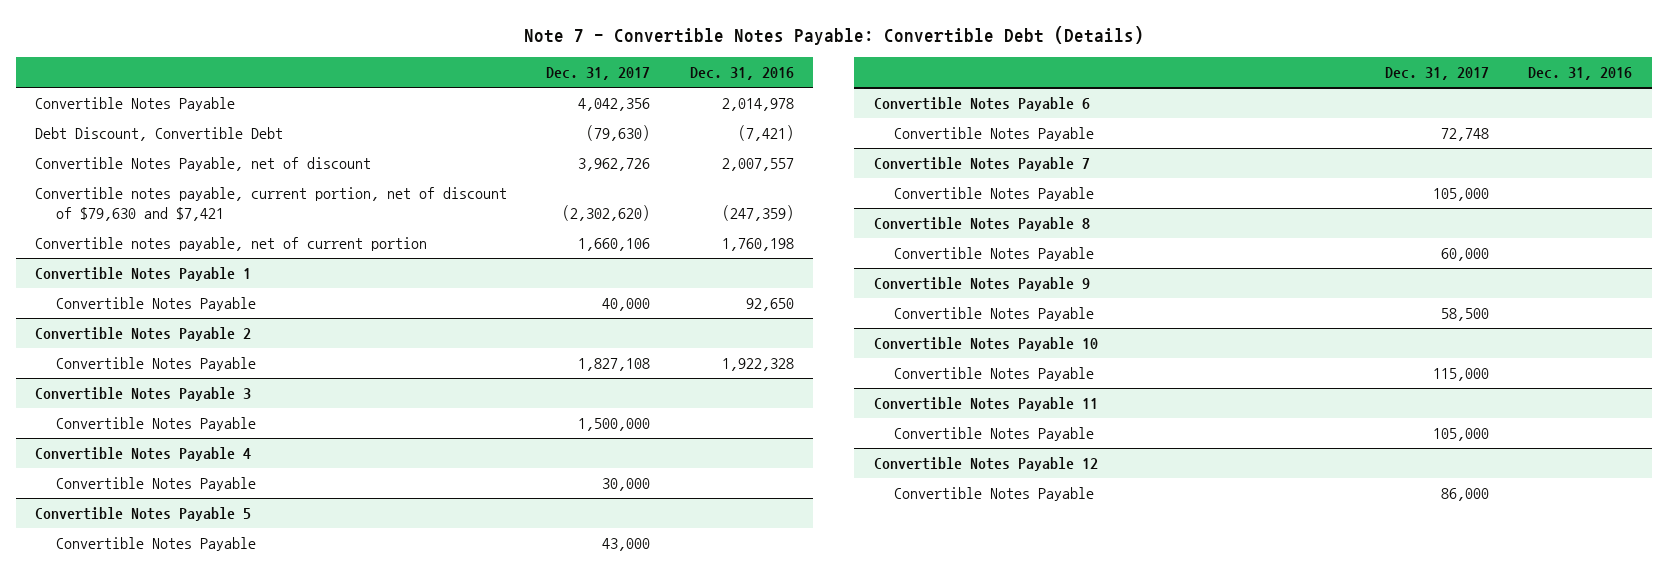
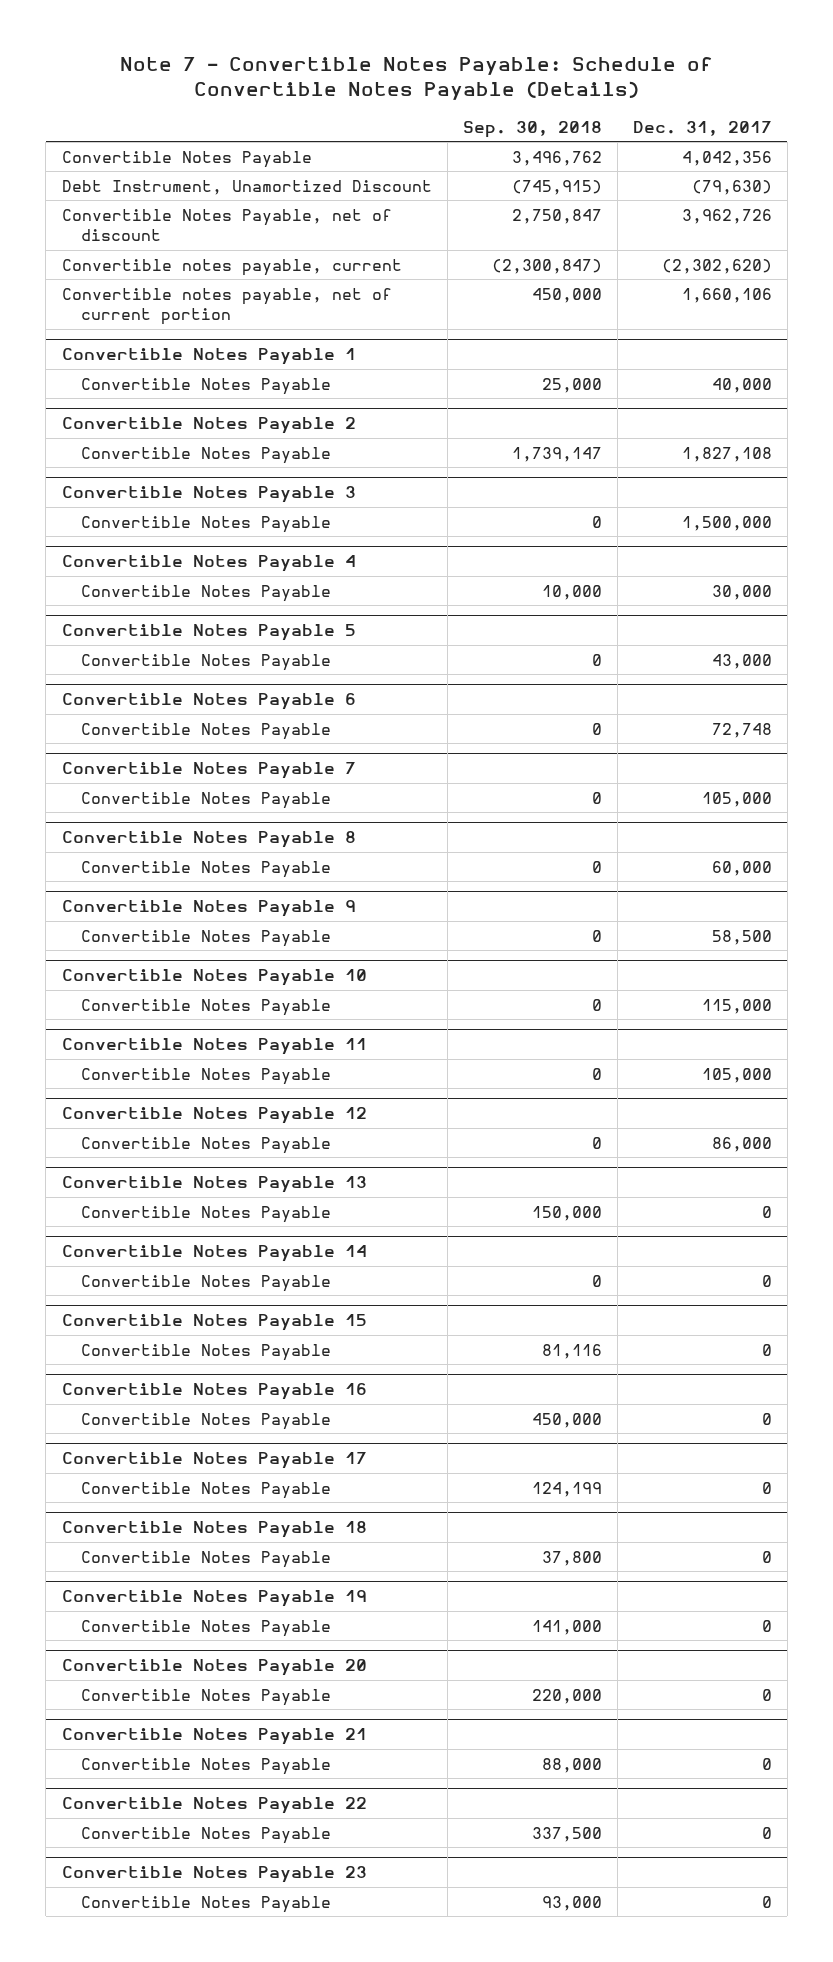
[523,25,1144,45] Note 7 - Convertible Notes Payable: Convertible Debt (Details) -> [119,56,713,100] Note 7 - Convertible Notes Payable: Schedule of Convertible Notes Payable (Details)
[689,67,794,81] Dec. 31, 2016 -> none
none -> [462,120,602,138] Sep. 30, 2018
[35,127,284,142] Debt Discount, Convertible Debt -> [61,179,432,195] Debt Instrument, Unamortized Discount
[35,187,508,222] Convertible notes payable, current portion, net of discount of $79,630 and $7,421 -> [61,258,402,276] Convertible notes payable, current
none -> [61,1175,367,1193] Convertible Notes Payable 13
none -> [81,1205,332,1223] Convertible Notes Payable
none -> [61,1244,367,1262] Convertible Notes Payable 14
none -> [81,1274,332,1292] Convertible Notes Payable
none -> [61,1313,367,1331] Convertible Notes Payable 15
none -> [81,1343,332,1361] Convertible Notes Payable
none -> [61,1382,367,1400] Convertible Notes Payable 16
none -> [81,1412,332,1430] Convertible Notes Payable
none -> [61,1451,367,1469] Convertible Notes Payable 17
none -> [81,1481,332,1499] Convertible Notes Payable
none -> [61,1520,367,1538] Convertible Notes Payable 18
none -> [81,1550,332,1568] Convertible Notes Payable
none -> [61,1589,367,1607] Convertible Notes Payable 19
none -> [81,1619,332,1637] Convertible Notes Payable
none -> [61,1658,367,1676] Convertible Notes Payable 20
none -> [81,1688,332,1706] Convertible Notes Payable
none -> [61,1727,367,1745] Convertible Notes Payable 21
none -> [81,1757,332,1775] Convertible Notes Payable
none -> [61,1796,367,1814] Convertible Notes Payable 22
none -> [81,1826,332,1844] Convertible Notes Payable
none -> [61,1865,367,1883] Convertible Notes Payable 23
none -> [81,1895,332,1913] Convertible Notes Payable

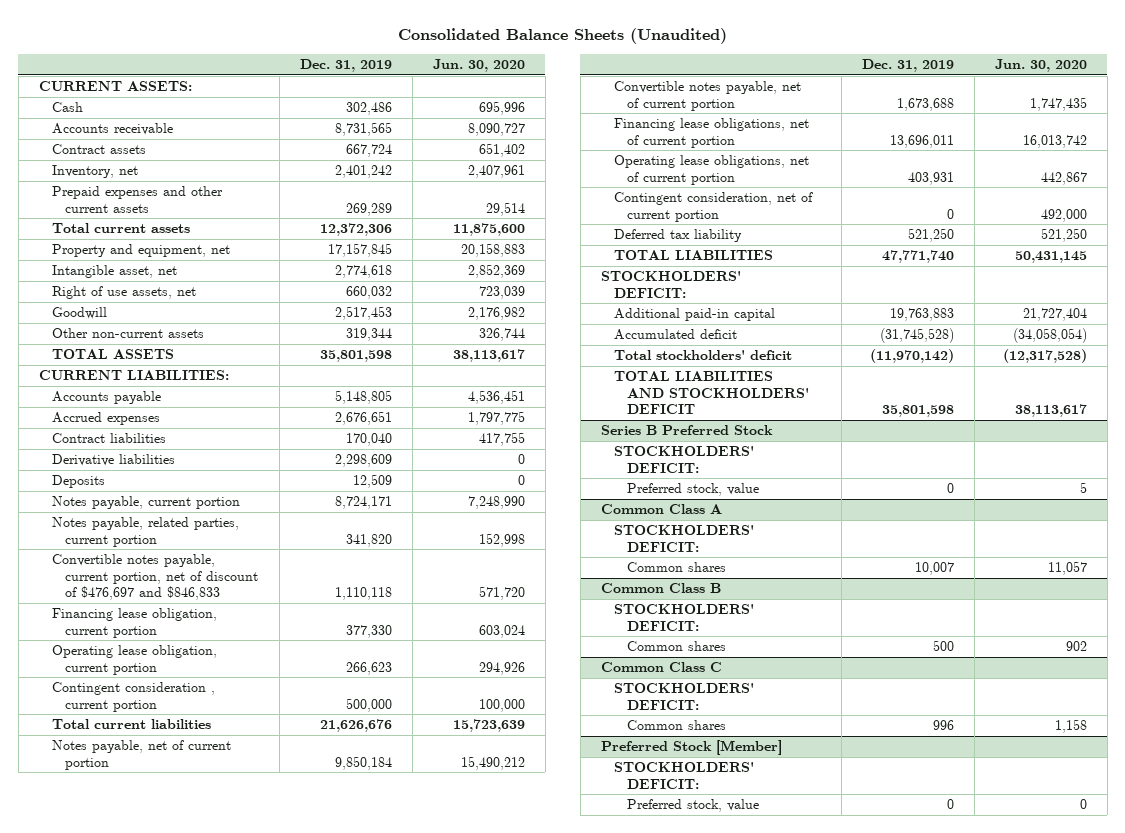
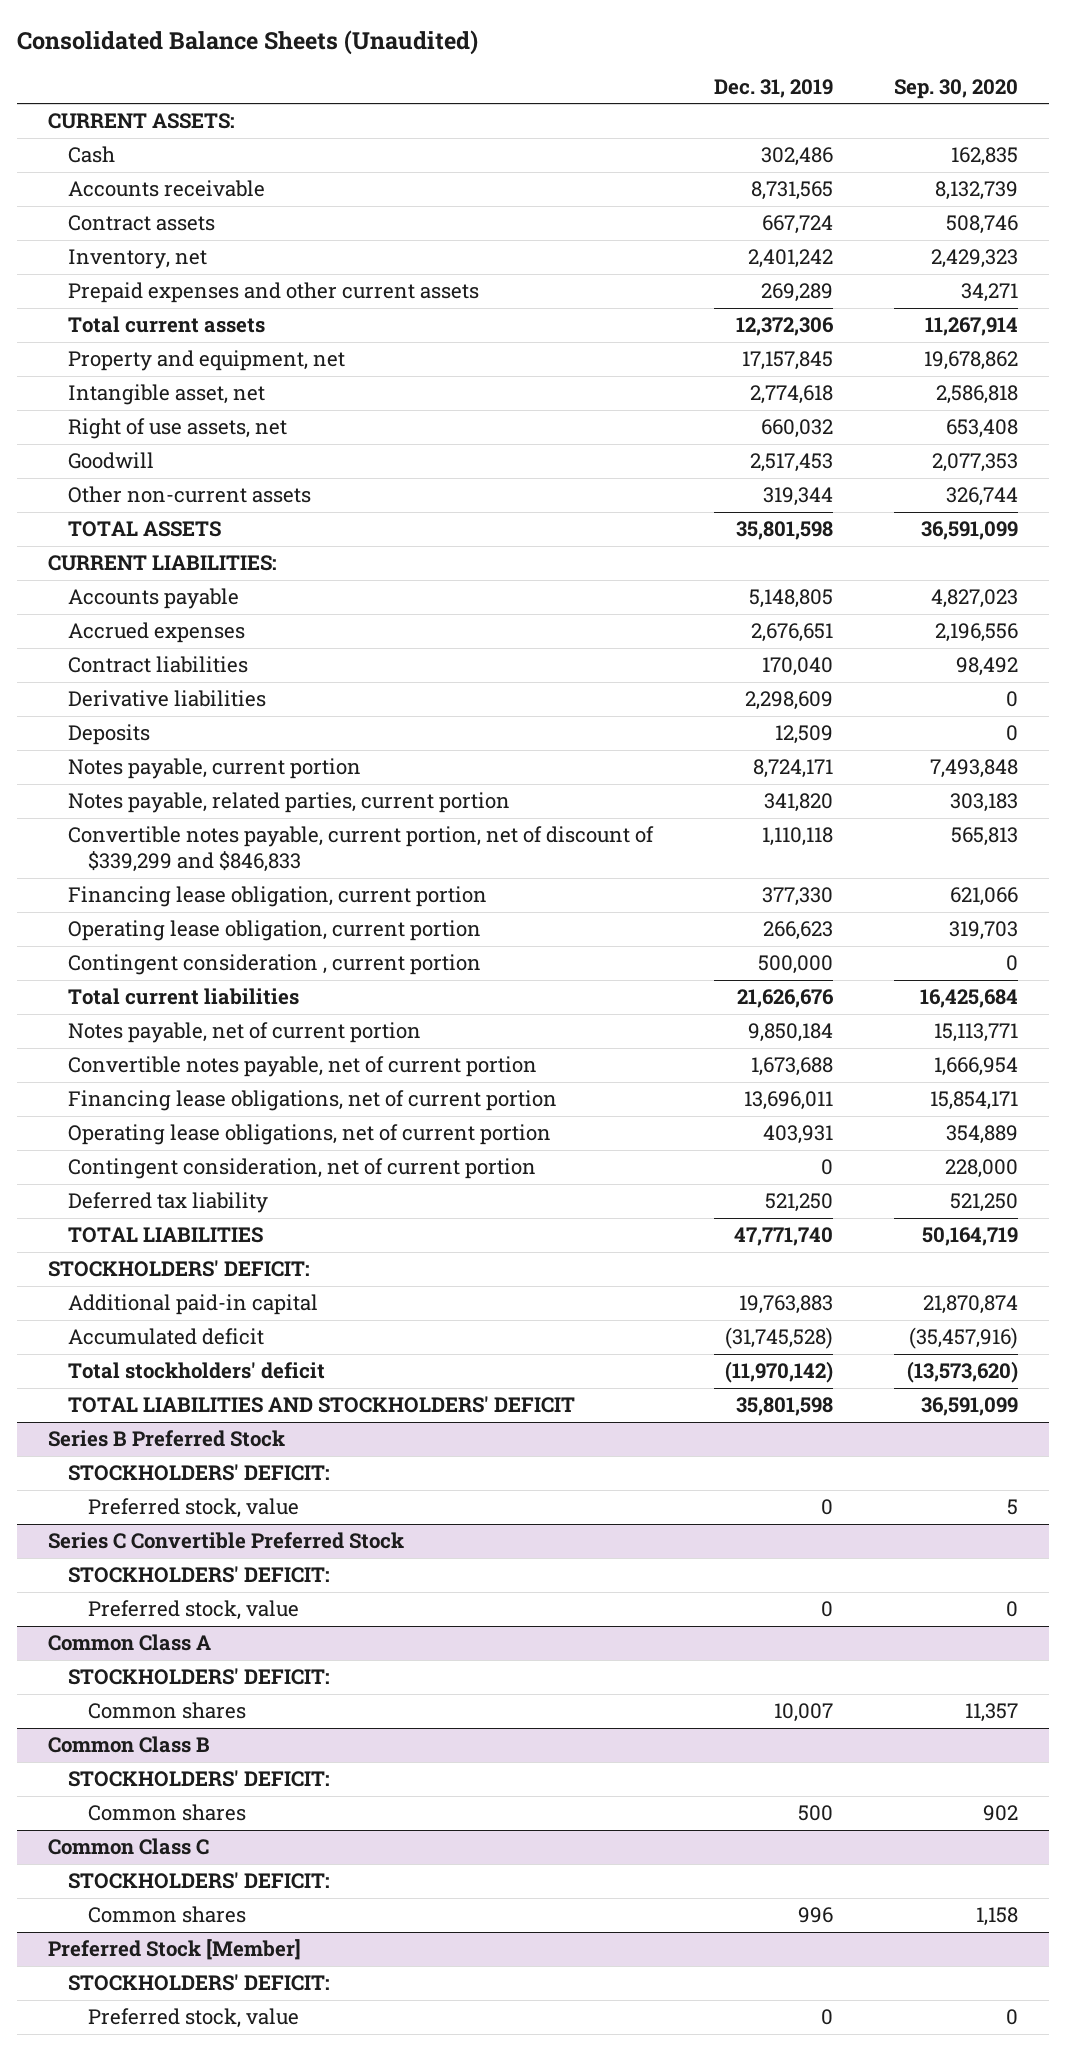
[432,58,525,72] Jun. 30, 2020 -> none
none -> [894,78,1019,99] Sep. 30, 2020
[52,554,259,601] Convertible notes payable, current portion, net of discount of $476,697 and $846,833 -> [67,826,654,872] Convertible notes payable, current portion, net of discount of $339,299 and $846,833
none -> [47,1532,404,1550] Series C Convertible Preferred Stock
none -> [67,1566,330,1584] STOCKHOLDERS' DEFICIT:
none -> [88,1600,300,1621] Preferred stock, value

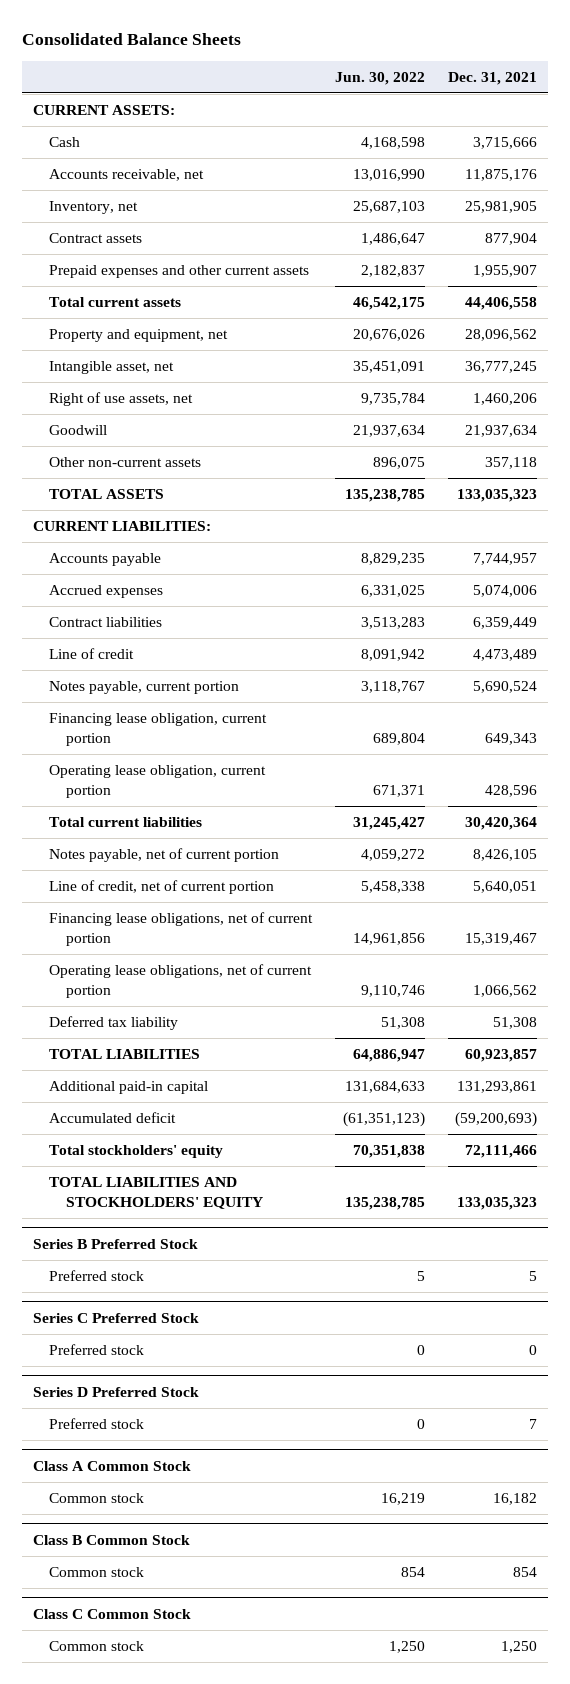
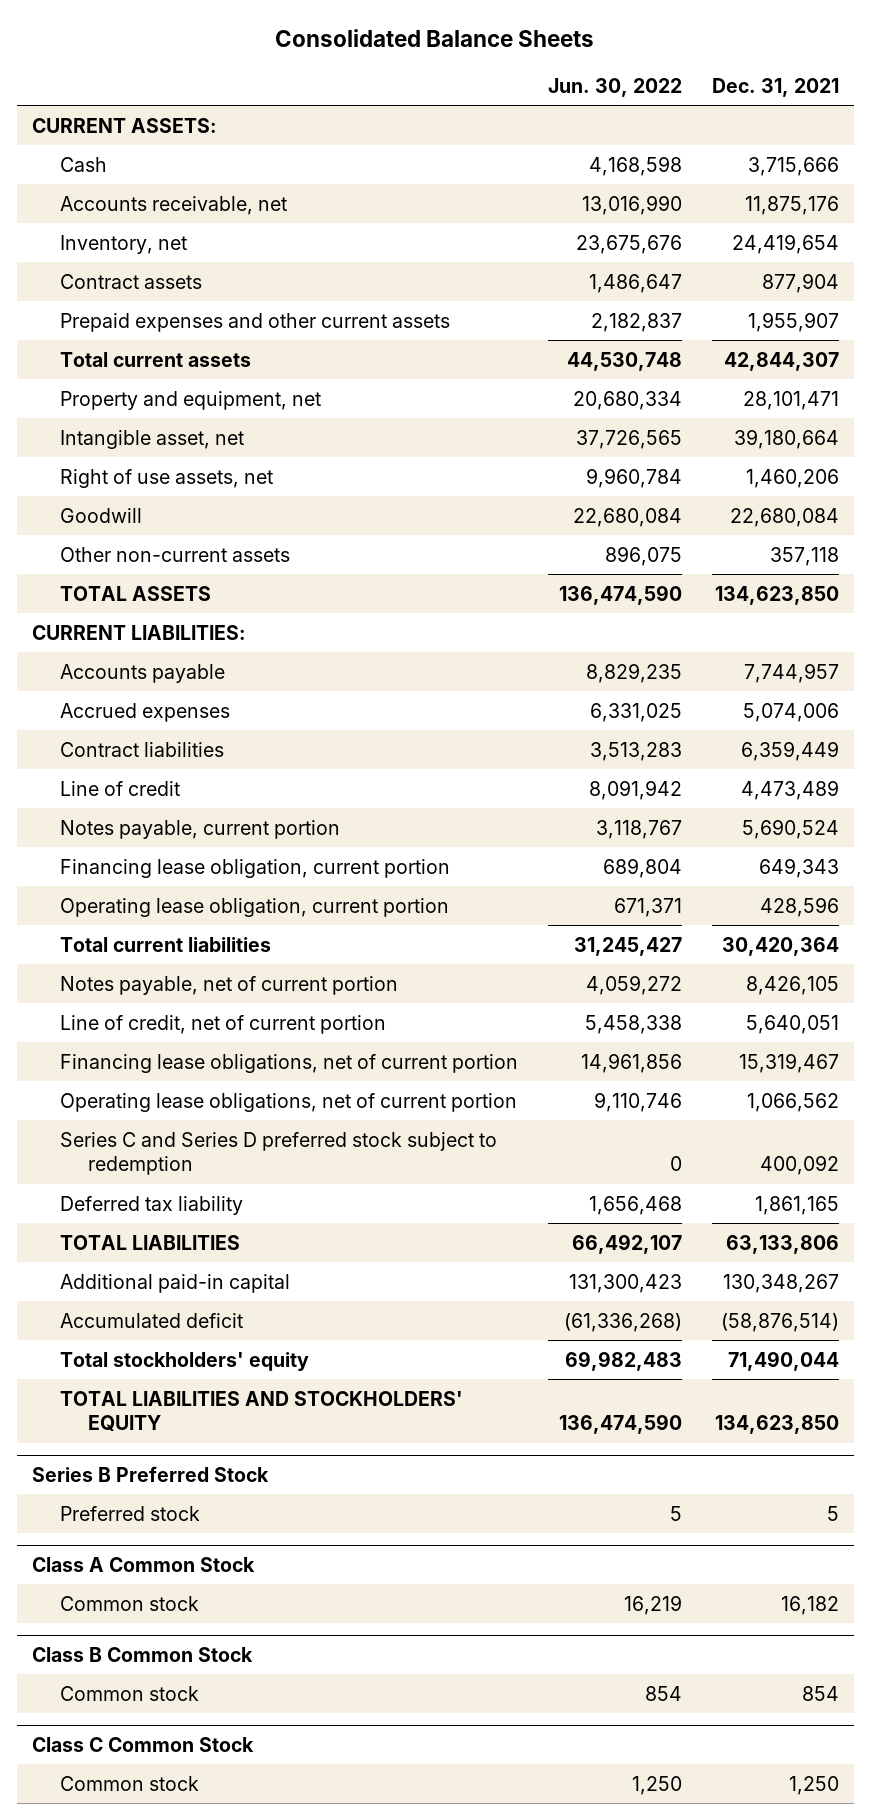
[352,200,425,213] 25,687,103 -> [575,234,682,254] 23,675,676
[464,200,537,213] 25,981,905 -> [731,233,839,254] 24,419,654
[352,296,425,310] 46,542,175 -> [566,351,682,371] 44,530,748
[464,296,537,310] 44,406,558 -> [723,351,839,371] 42,844,307
[352,328,425,341] 20,676,026 -> [572,390,682,410] 20,680,334
[464,328,537,341] 28,096,562 -> [742,390,839,410] 28,101,471
[352,360,425,373] 35,451,091 -> [575,429,682,449] 37,726,565
[464,360,537,373] 36,777,245 -> [733,428,839,449] 39,180,664
[360,392,425,405] 9,735,784 -> [585,467,682,488] 9,960,784
[352,424,425,437] 21,937,634 -> [572,507,682,527] 22,680,084
[464,424,537,437] 21,937,634 -> [729,507,839,527] 22,680,084
[344,488,425,502] 135,238,785 -> [558,584,682,605] 136,474,590
[456,488,537,502] 133,035,323 -> [714,585,839,605] 134,623,850
none -> [59,1131,497,1176] Series C and Series D preferred stock subject to redemption
[380,1016,425,1029] 51,308 -> [588,1195,682,1215] 1,656,468
[492,1016,537,1029] 51,308 -> [754,1195,839,1215] 1,861,165
[352,1048,425,1062] 64,886,947 -> [571,1233,682,1254] 66,492,107
[464,1048,537,1062] 60,923,857 -> [725,1234,839,1254] 63,133,806
[344,1080,425,1093] 131,684,633 -> [568,1273,682,1293] 131,300,423
[456,1080,537,1093] 131,293,861 -> [722,1273,839,1293] 130,348,267
[342,1111,425,1127] (61,351,123) -> [563,1312,682,1332] (61,336,268)
[454,1111,537,1127] (59,200,693) -> [720,1312,839,1332] (58,876,514)
[352,1144,425,1158] 70,351,838 -> [564,1350,682,1371] 69,982,483
[464,1144,537,1158] 72,111,466 -> [727,1350,839,1371] 71,490,044
[344,1196,425,1210] 135,238,785 -> [558,1414,682,1435] 136,474,590
[456,1196,537,1210] 133,035,323 -> [714,1415,839,1435] 134,623,850
[32,1312,199,1323] Series C Preferred Stock -> none
[49,1343,145,1355] Preferred stock -> none
[32,1386,199,1397] Series D Preferred Stock -> none
[49,1417,145,1429] Preferred stock -> none

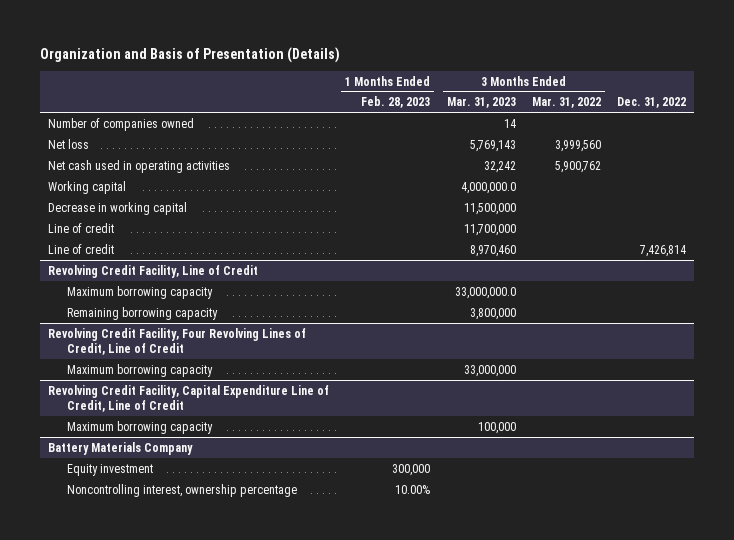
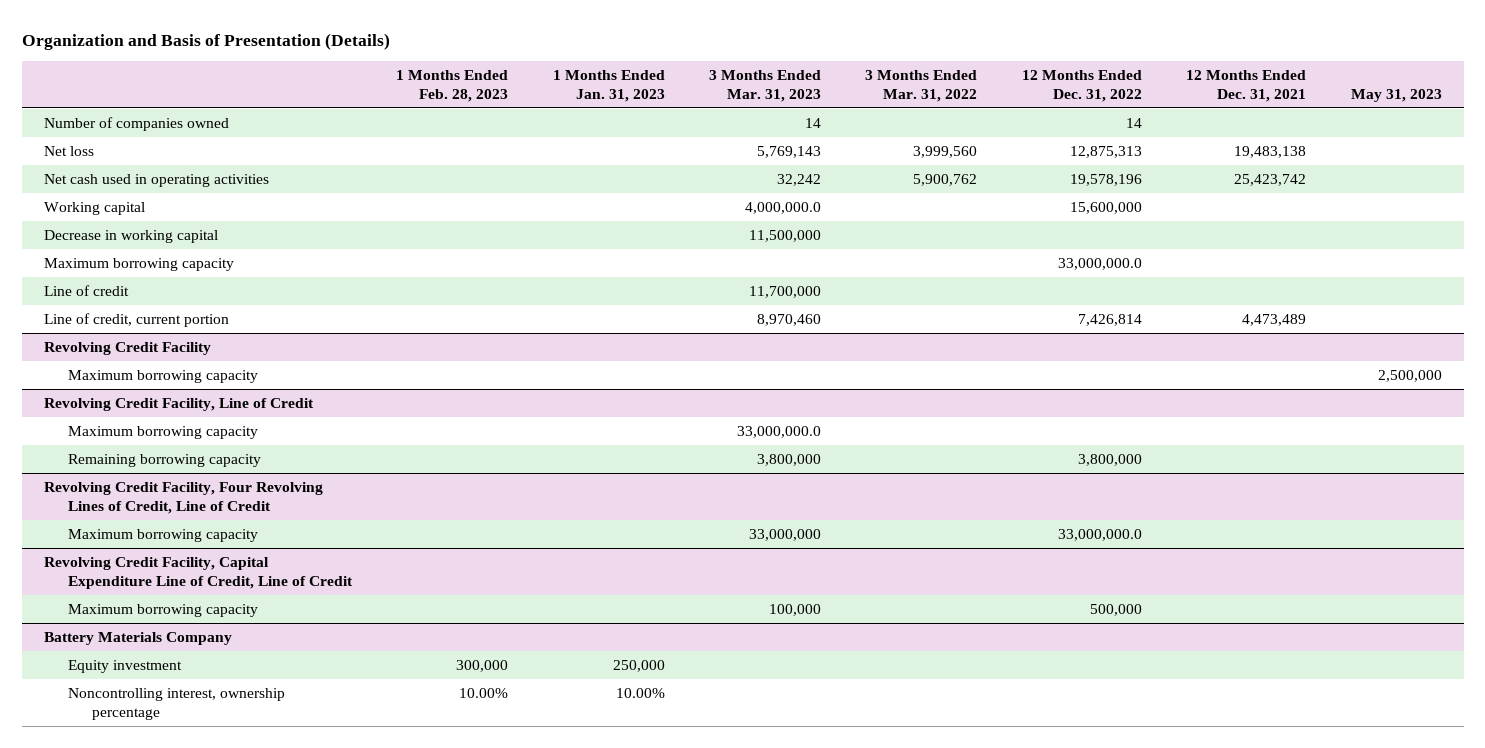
[617,97,687,109] Dec. 31, 2022 -> none
none -> [552,69,665,102] 1 Months Ended Jan. 31, 2023
none -> [1021,69,1142,102] 12 Months Ended Dec. 31, 2022
none -> [1186,69,1307,102] 12 Months Ended Dec. 31, 2021
none -> [1350,88,1442,102] May 31, 2023
none -> [43,257,234,271] Maximum borrowing capacity
[48,243,115,254] Line of credit -> [43,312,229,327] Line of credit, current portion
none -> [43,341,211,355] Revolving Credit Facility
none -> [67,369,258,383] Maximum borrowing capacity

